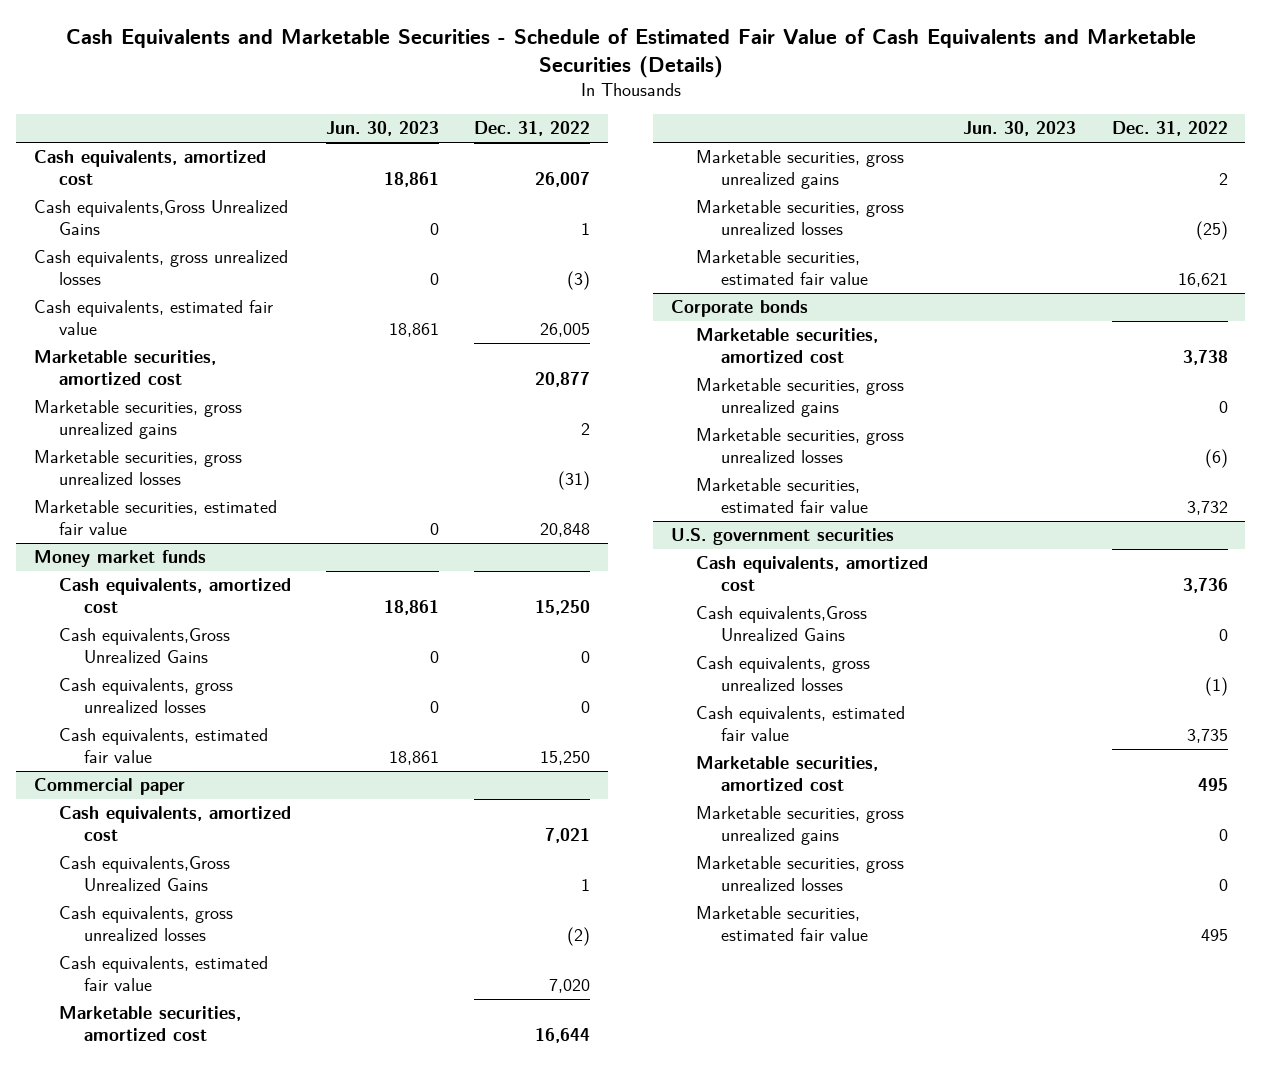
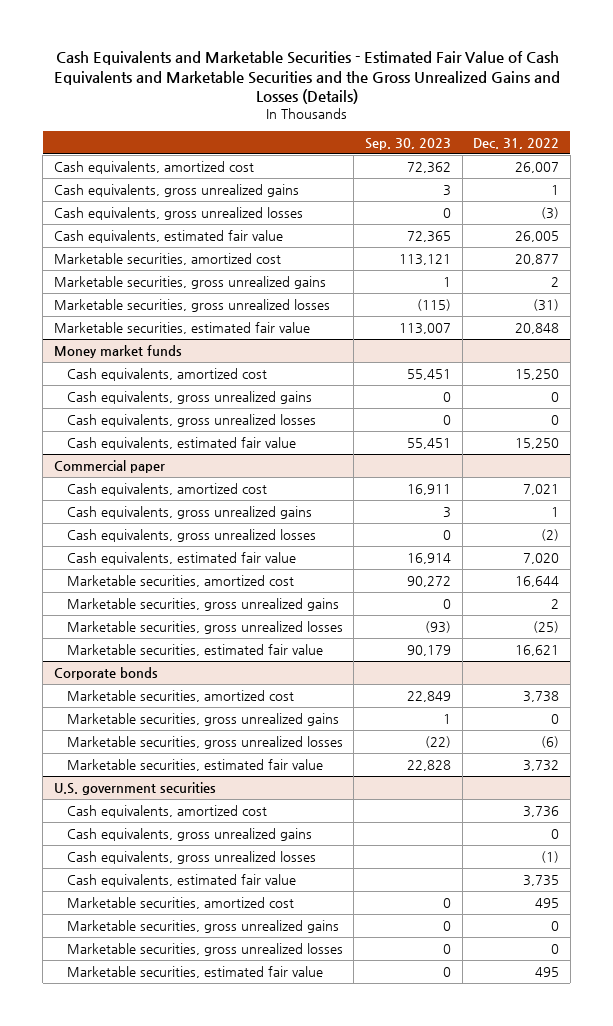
[65,27,1196,78] Cash Equivalents and Marketable Securities - Schedule of Estimated Fair Value of Cash Equivalents and Marketable Securities (Details) -> [53,51,560,105] Cash Equivalents and Marketable Securities - Estimated Fair Value of Cash Equivalents and Marketable Securities and the Gross Unrealized Gains and Losses (Details)
[326,121,440,137] Jun. 30, 2023 -> none
none -> [365,137,452,150] Sep. 30, 2023
[33,200,288,236] Cash equivalents,Gross Unrealized Gains -> [53,183,299,197] Cash equivalents, gross unrealized gains
[58,628,230,664] Cash equivalents,Gross Unrealized Gains -> [66,390,312,404] Cash equivalents, gross unrealized gains
[58,856,230,892] Cash equivalents,Gross Unrealized Gains -> [66,505,312,519] Cash equivalents, gross unrealized gains
[695,606,867,642] Cash equivalents,Gross Unrealized Gains -> [66,827,312,841] Cash equivalents, gross unrealized gains

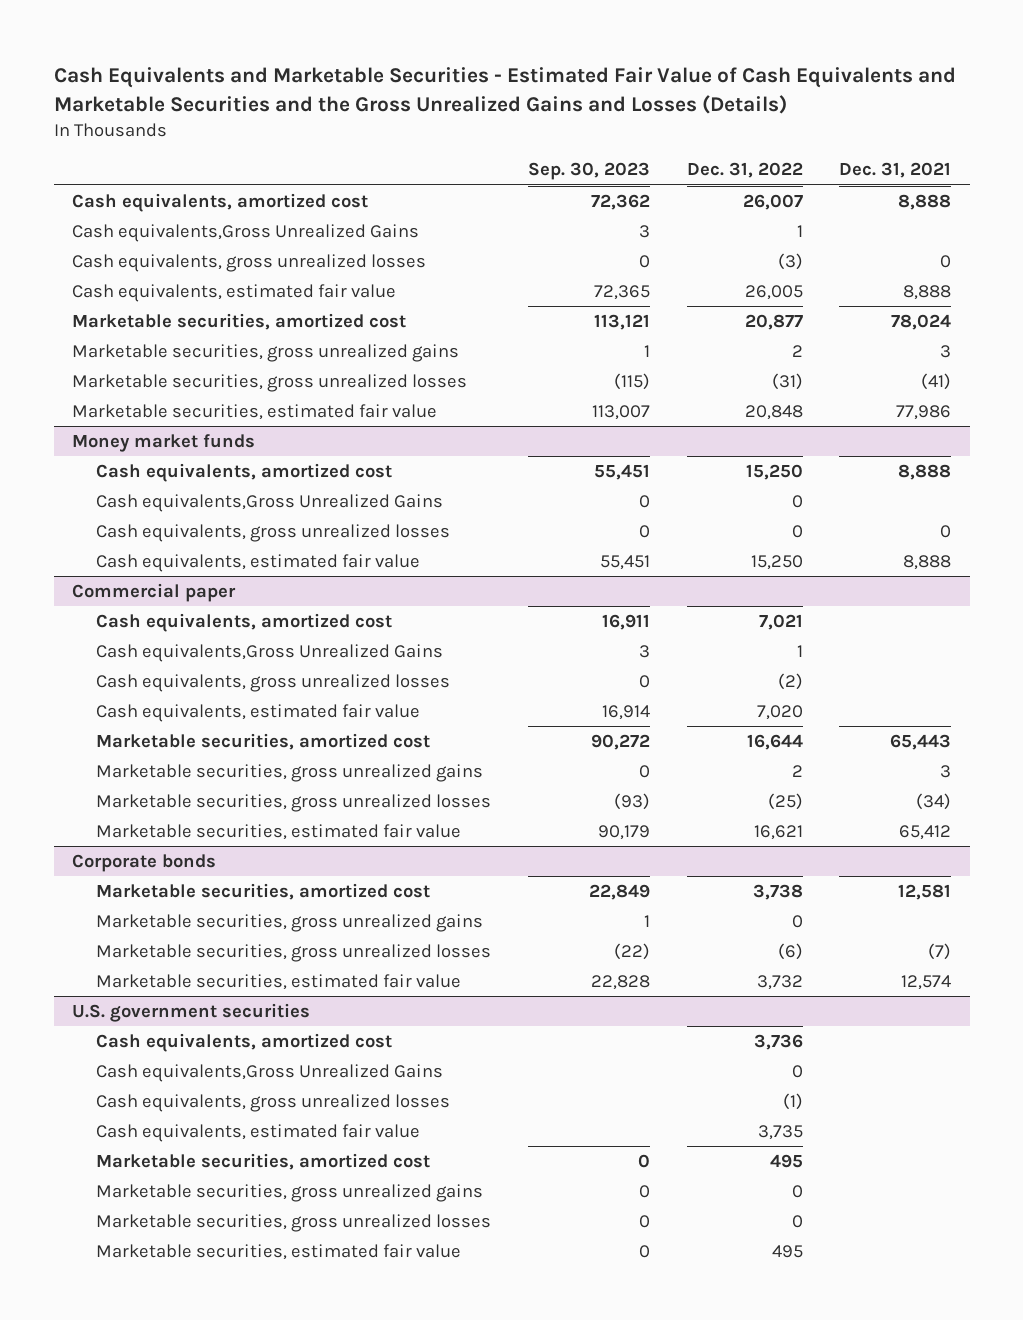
none -> [839,162,952,179] Dec. 31, 2021
[53,183,299,197] Cash equivalents, gross unrealized gains -> [72,224,420,243] Cash equivalents,Gross Unrealized Gains
[66,390,312,404] Cash equivalents, gross unrealized gains -> [96,494,444,513] Cash equivalents,Gross Unrealized Gains
[66,505,312,519] Cash equivalents, gross unrealized gains -> [96,644,444,663] Cash equivalents,Gross Unrealized Gains
[66,827,312,841] Cash equivalents, gross unrealized gains -> [96,1064,444,1083] Cash equivalents,Gross Unrealized Gains

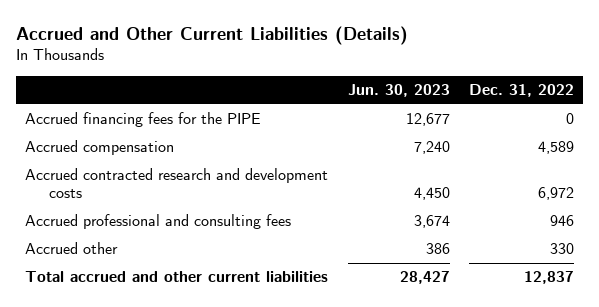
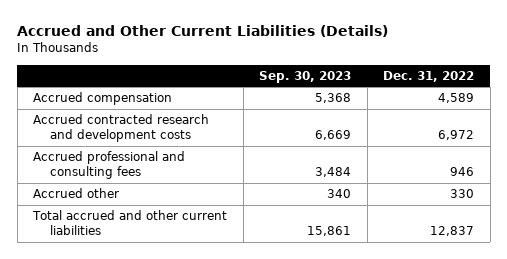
[347,84,450,98] Jun. 30, 2023 -> none
none -> [259,71,352,84] Sep. 30, 2023
[25,112,262,128] Accrued financing fees for the PIPE -> none

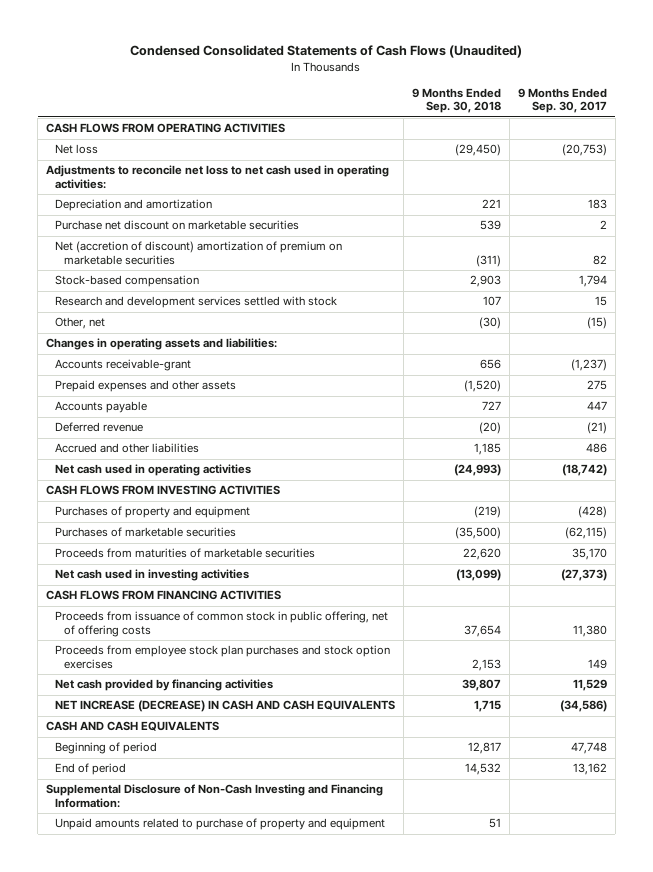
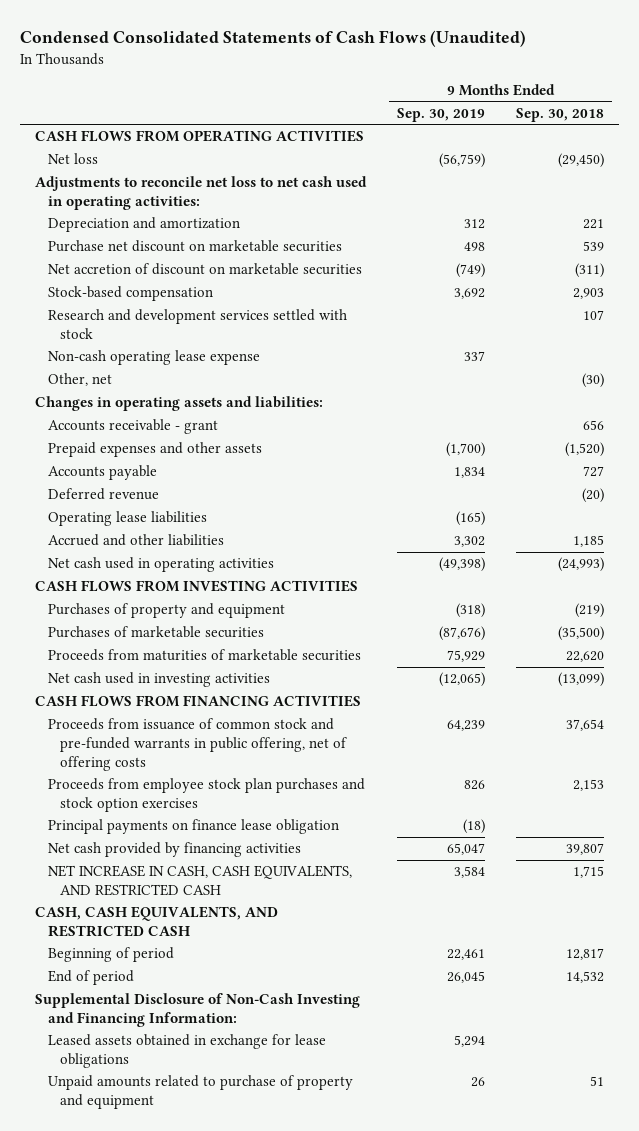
[517,87,607,114] 9 Months Ended Sep. 30, 2017 -> none
none -> [397,108,486,123] Sep. 30, 2019
[55,241,343,265] Net (accretion of discount) amortization of premium on marketable securities -> [47,263,362,276] Net accretion of discount on marketable securities
none -> [47,350,260,366] Non-cash operating lease expense
[55,359,192,372] Accounts receivable-grant -> [47,419,218,435] Accounts receivable - grant
none -> [47,511,207,527] Operating lease liabilities
[55,611,389,637] Proceeds from issuance of common stock in public offering, net of offering costs -> [47,718,348,771] Proceeds from issuance of common stock and pre-funded warrants in public offering, net of offering costs
none -> [47,819,339,835] Principal payments on finance lease obligation
[55,700,396,713] NET INCREASE (DECREASE) IN CASH AND CASH EQUIVALENTS -> [47,865,352,896] NET INCREASE IN CASH, CASH EQUIVALENTS, AND RESTRICTED CASH
[46,721,220,732] CASH AND CASH EQUIVALENTS -> [35,906,279,937] CASH, CASH EQUIVALENTS, AND RESTRICTED CASH
none -> [47,1034,326,1068] Leased assets obtained in exchange for lease obligations

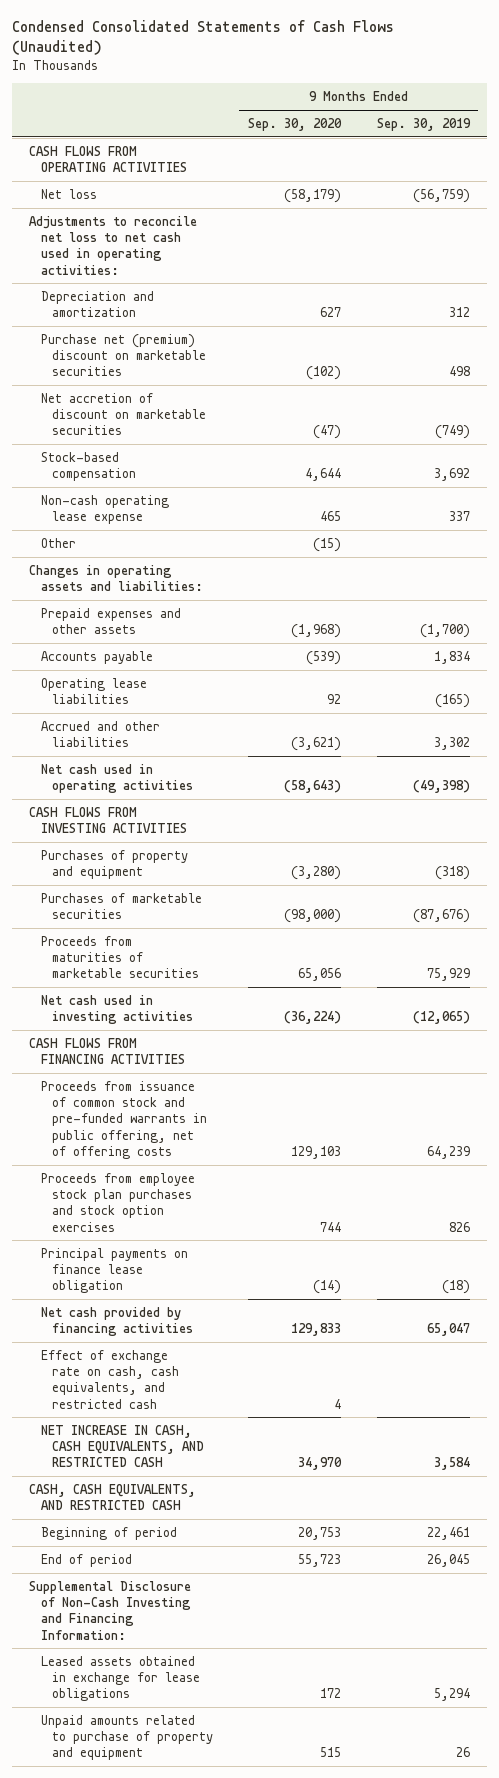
[516,108,605,123] Sep. 30, 2018 -> none
none -> [248,117,343,131] Sep. 30, 2020
[47,240,342,253] Purchase net discount on marketable securities -> [40,333,206,377] Purchase net (premium) discount on marketable securities
[47,309,347,339] Research and development services settled with stock -> none
[47,373,112,387] Other, net -> [40,537,76,548] Other
[47,419,218,435] Accounts receivable - grant -> none
[47,488,159,501] Deferred revenue -> none
none -> [40,1349,179,1409] Effect of exchange rate on cash, cash equivalents, and restricted cash

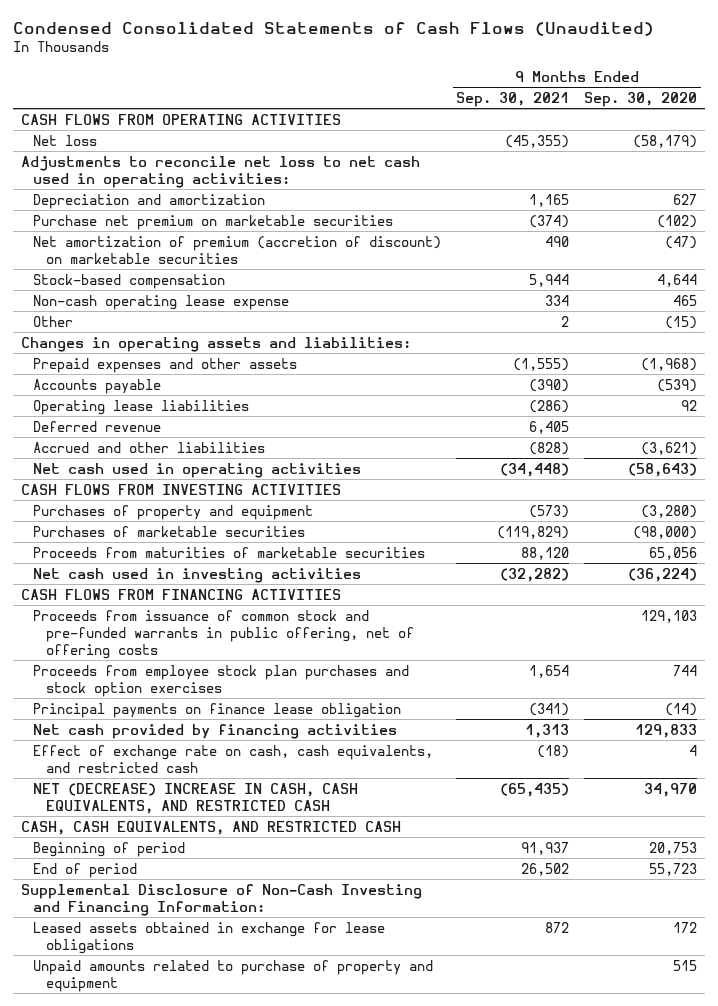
[376,117,471,131] Sep. 30, 2019 -> none
none -> [456,91,570,107] Sep. 30, 2021
[40,333,206,377] Purchase net (premium) discount on marketable securities -> [33,214,394,230] Purchase net premium on marketable securities
[40,392,206,436] Net accretion of discount on marketable securities -> [33,235,442,264] Net amortization of premium (accretion of discount) on marketable securities
none -> [33,420,162,432] Deferred revenue
[40,1424,204,1468] NET INCREASE IN CASH, CASH EQUIVALENTS, AND RESTRICTED CASH -> [33,782,359,814] NET (DECREASE) INCREASE IN CASH, CASH EQUIVALENTS, AND RESTRICTED CASH

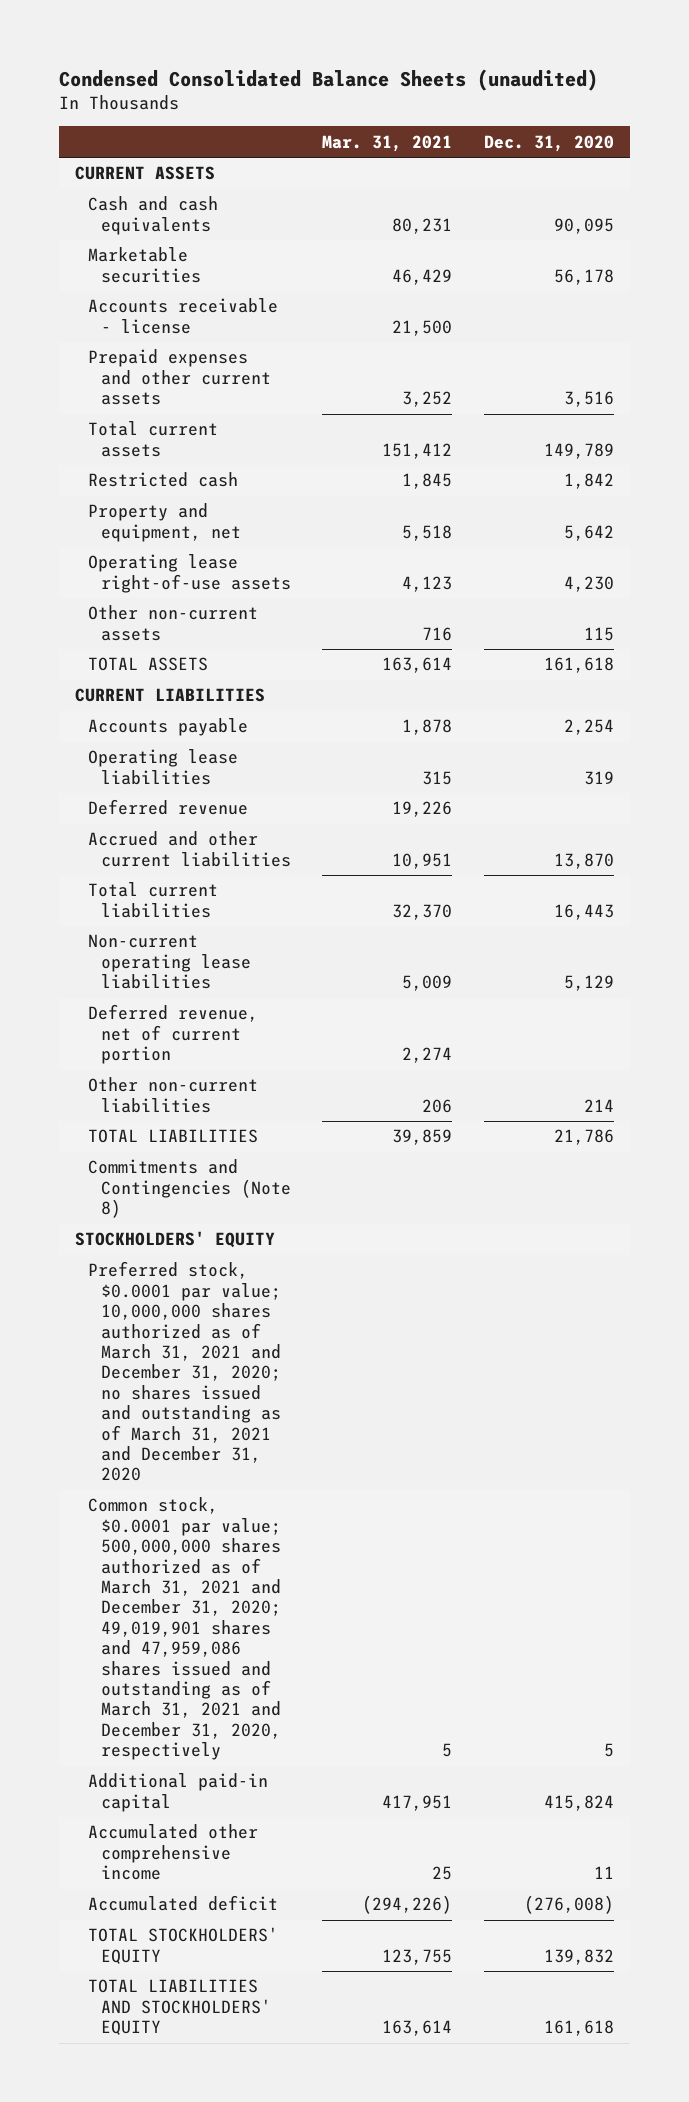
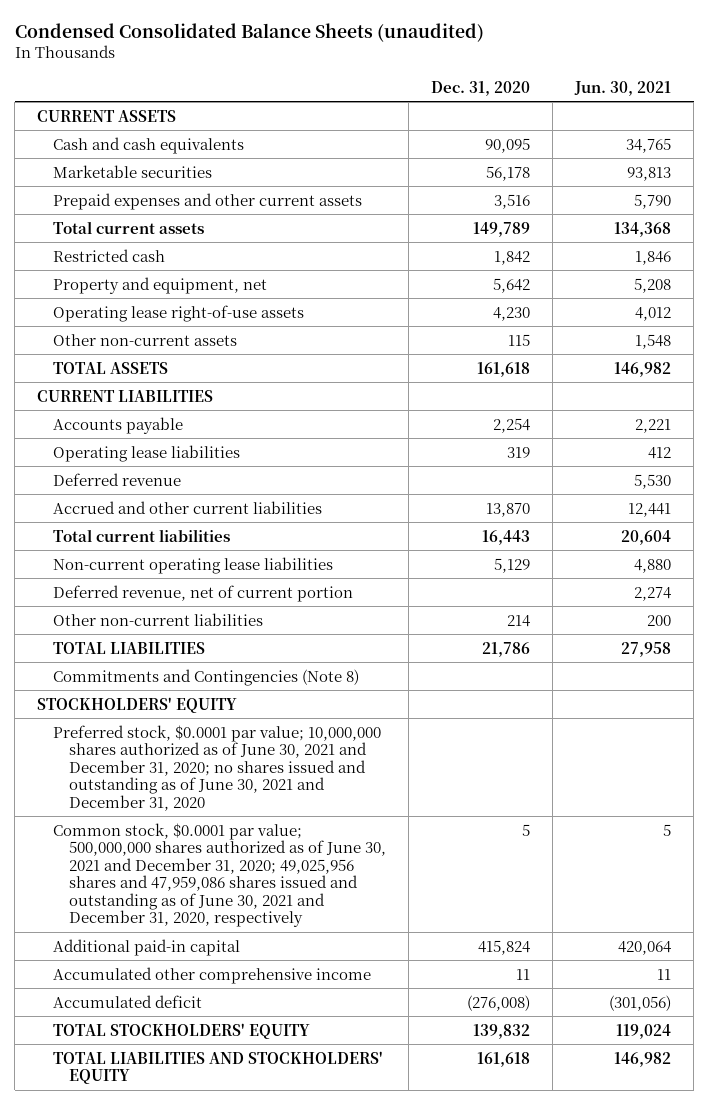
[322,134,453,152] Mar. 31, 2021 -> none
none -> [574,80,672,96] Jun. 30, 2021
[87,298,278,334] Accounts receivable - license -> none
[87,1261,281,1482] Preferred stock, $0.0001 par value; 10,000,000 shares authorized as of March 31, 2021 and December 31, 2020; no shares issued and outstanding as of March 31, 2021 and December 31, 2020 -> [53,724,382,811] Preferred stock, $0.0001 par value; 10,000,000 shares authorized as of June 30, 2021 and December 31, 2020; no shares issued and outstanding as of June 30, 2021 and December 31, 2020
[87,1497,281,1761] Common stock, $0.0001 par value; 500,000,000 shares authorized as of March 31, 2021 and December 31, 2020; 49,019,901 shares and 47,959,086 shares issued and outstanding as of March 31, 2021 and December 31, 2020, respectively -> [53,822,387,928] Common stock, $0.0001 par value; 500,000,000 shares authorized as of June 30, 2021 and December 31, 2020; 49,025,956 shares and 47,959,086 shares issued and outstanding as of June 30, 2021 and December 31, 2020, respectively

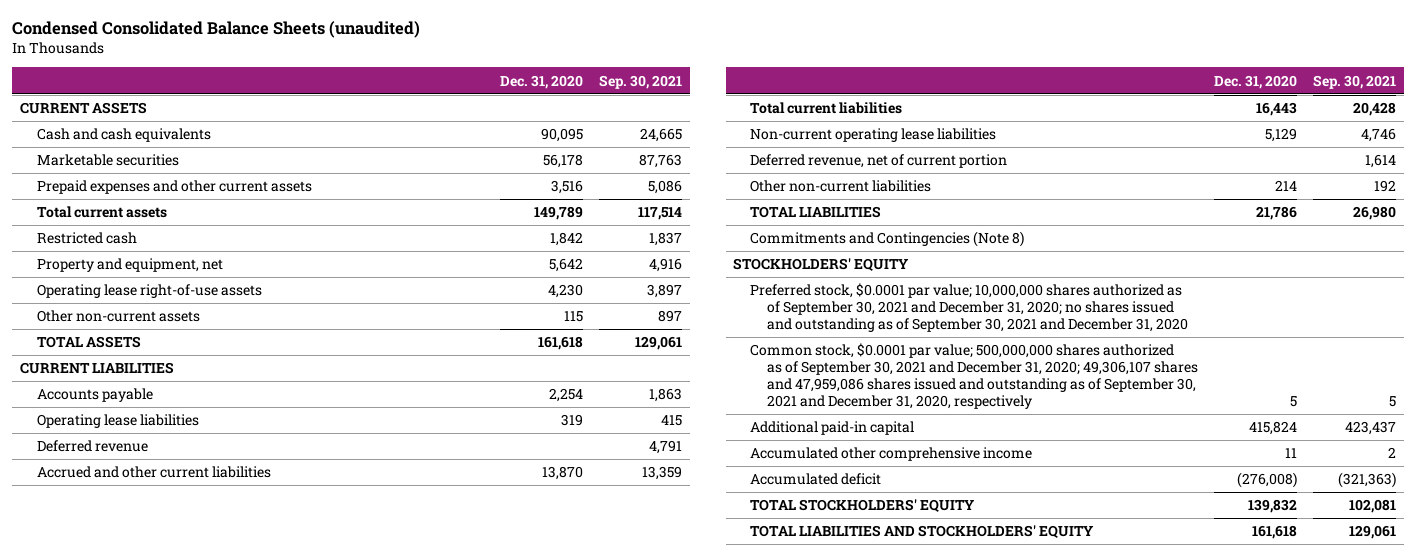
[574,80,672,96] Jun. 30, 2021 -> none
none -> [599,74,683,89] Sep. 30, 2021
[53,724,382,811] Preferred stock, $0.0001 par value; 10,000,000 shares authorized as of June 30, 2021 and December 31, 2020; no shares issued and outstanding as of June 30, 2021 and December 31, 2020 -> [750,283,1189,333] Preferred stock, $0.0001 par value; 10,000,000 shares authorized as of September 30, 2021 and December 31, 2020; no shares issued and outstanding as of September 30, 2021 and December 31, 2020
[53,822,387,928] Common stock, $0.0001 par value; 500,000,000 shares authorized as of June 30, 2021 and December 31, 2020; 49,025,956 shares and 47,959,086 shares issued and outstanding as of June 30, 2021 and December 31, 2020, respectively -> [750,343,1199,410] Common stock, $0.0001 par value; 500,000,000 shares authorized as of September 30, 2021 and December 31, 2020; 49,306,107 shares and 47,959,086 shares issued and outstanding as of September 30, 2021 and December 31, 2020, respectively

